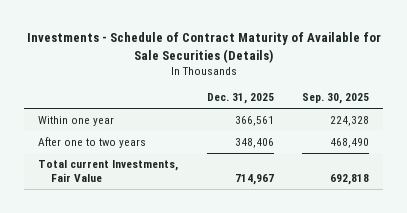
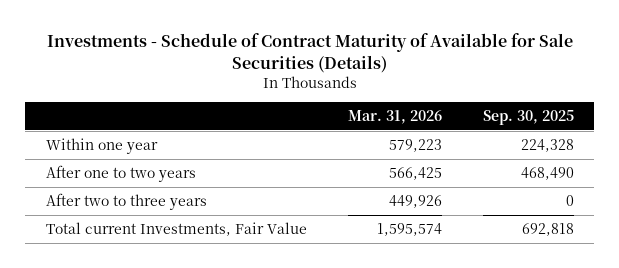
[206,93,274,105] Dec. 31, 2025 -> none
none -> [347,109,442,124] Mar. 31, 2026
none -> [45,193,207,211] After two to three years

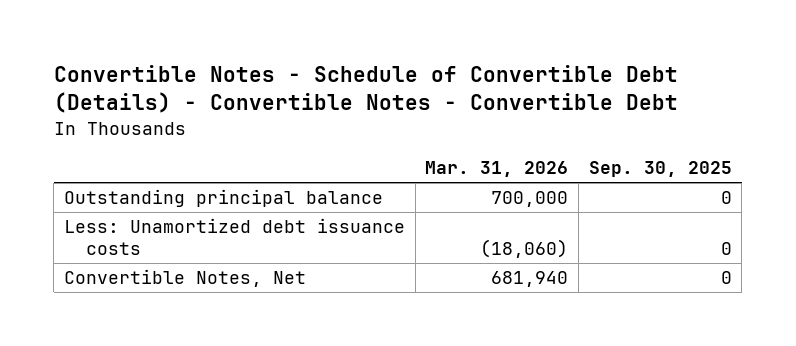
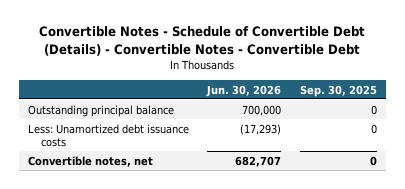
[425,161,569,178] Mar. 31, 2026 -> none
none -> [206,84,282,97] Jun. 30, 2026
[64,269,307,288] Convertible Notes, Net -> [28,155,154,167] Convertible notes, net

